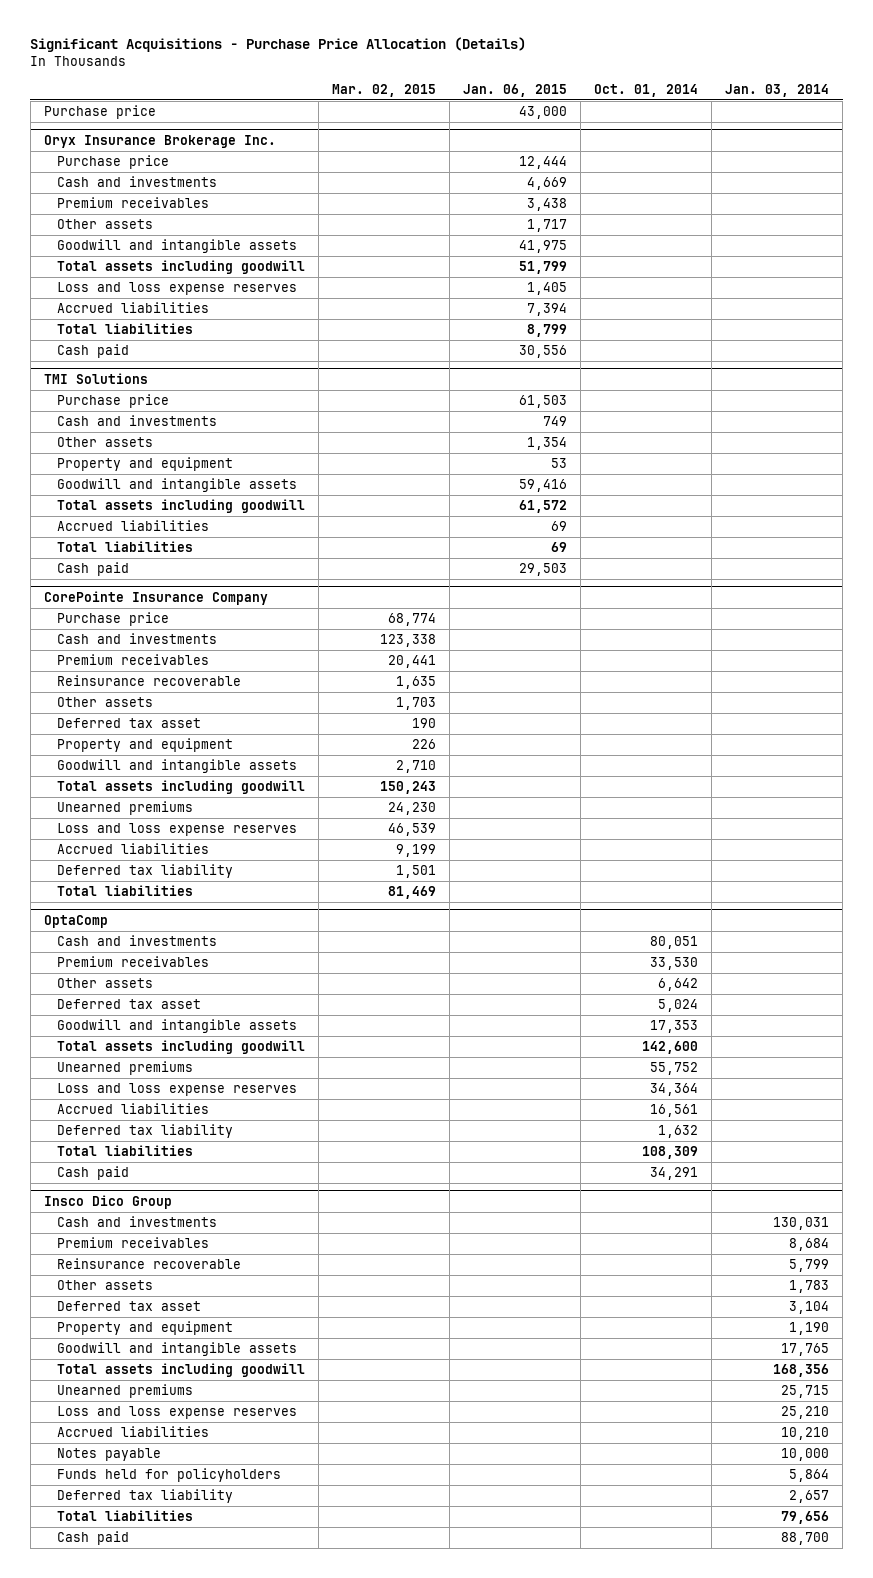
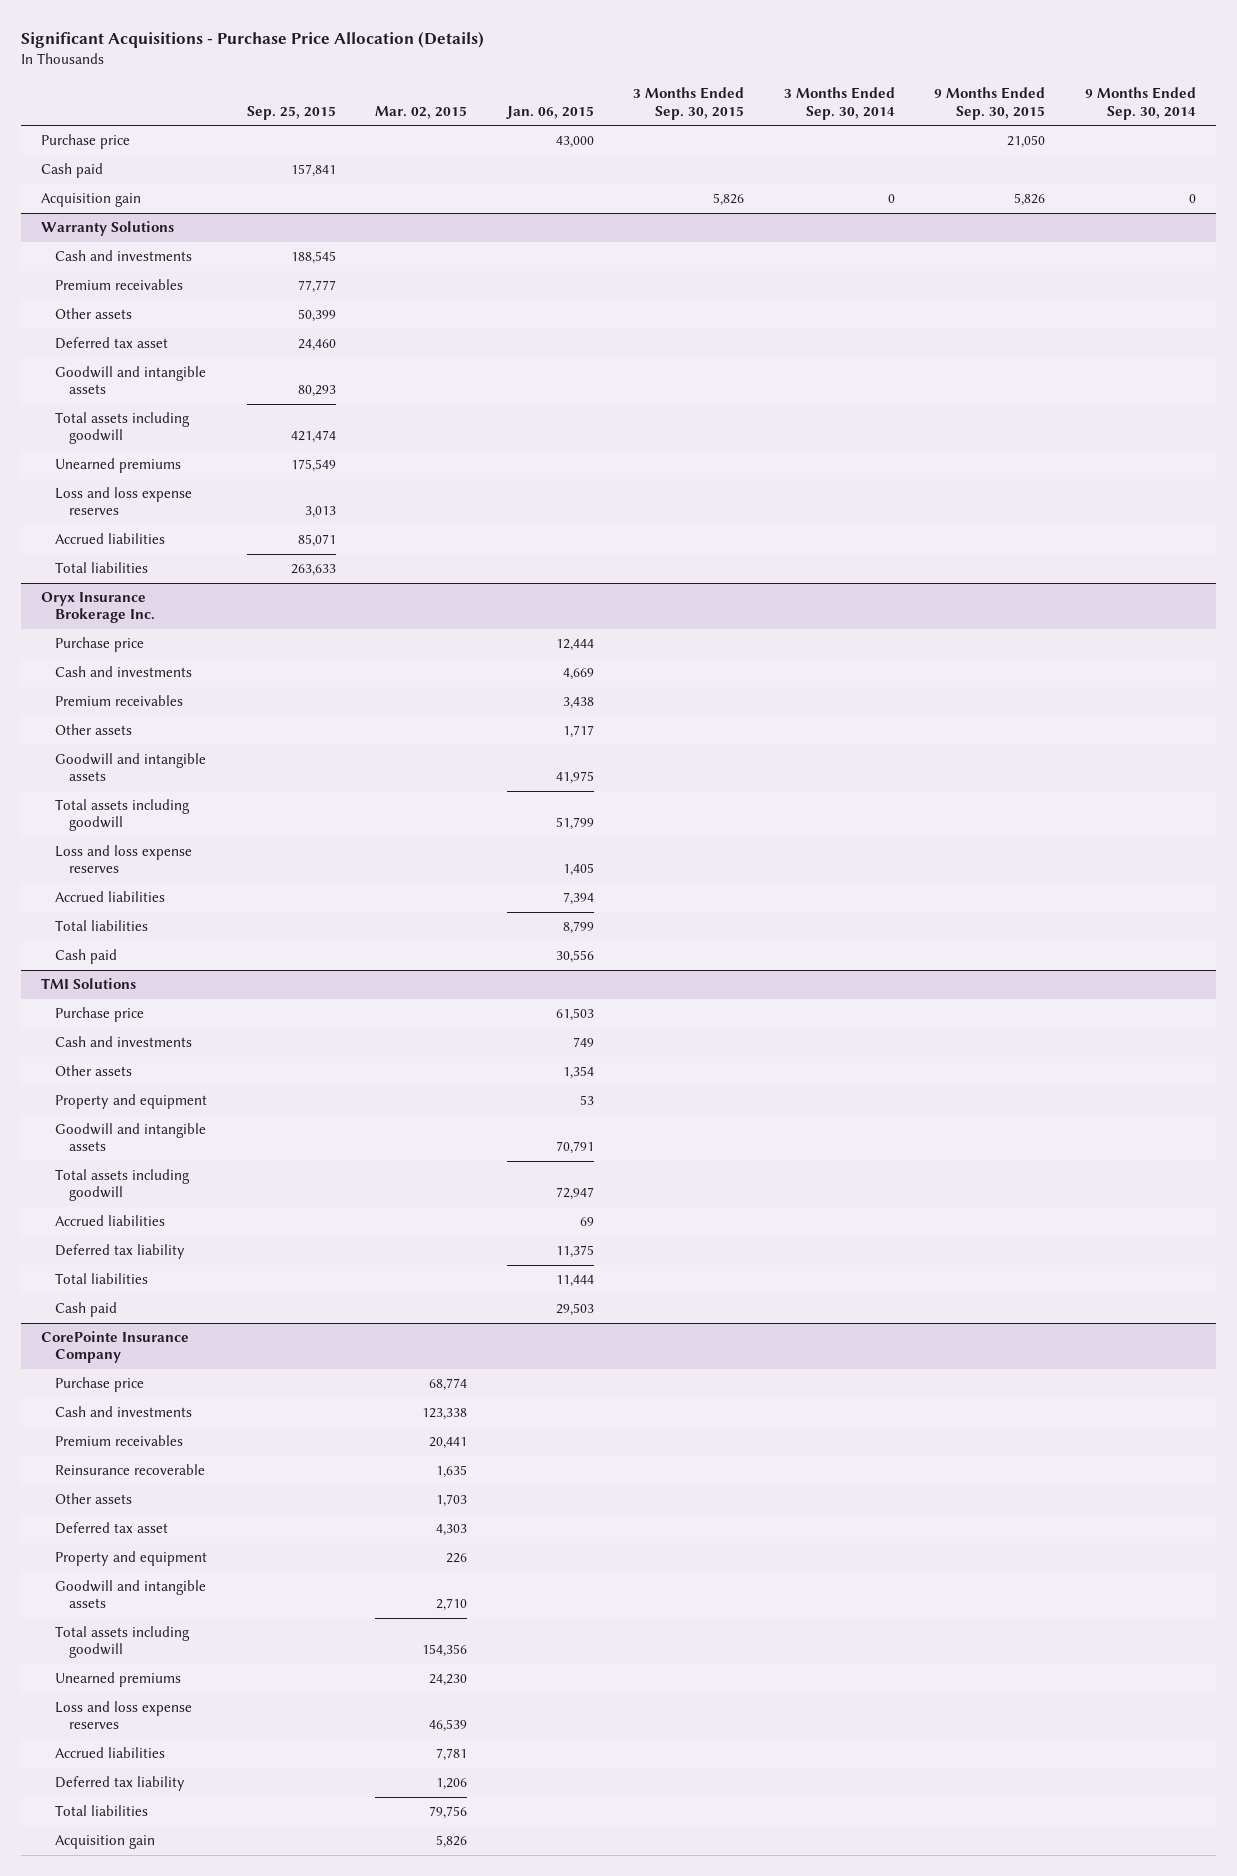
[594,83,699,97] Oct. 01, 2014 -> none
[725,83,830,97] Jan. 03, 2014 -> none
none -> [246,105,336,120] Sep. 25, 2015
none -> [633,87,745,120] 3 Months Ended Sep. 30, 2015
none -> [783,87,895,120] 3 Months Ended Sep. 30, 2014
none -> [934,87,1046,120] 9 Months Ended Sep. 30, 2015
none -> [1085,87,1197,120] 9 Months Ended Sep. 30, 2014
none -> [41,163,104,179] Cash paid
none -> [41,193,142,208] Acquisition gain
none -> [41,221,175,237] Warranty Solutions
none -> [55,250,193,262] Cash and investments
none -> [55,279,184,291] Premium receivables
none -> [55,308,133,320] Other assets
none -> [55,337,169,350] Deferred tax asset
none -> [55,366,207,395] Goodwill and intangible assets
none -> [55,412,191,445] Total assets including goodwill
none -> [55,458,182,474] Unearned premiums
none -> [55,487,193,516] Loss and loss expense reserves
none -> [55,533,166,545] Accrued liabilities
none -> [55,562,149,574] Total liabilities
[519,479,568,493] 59,416 -> [555,1141,594,1155] 70,791
[519,500,568,514] 61,572 -> [555,1187,594,1201] 72,947
none -> [55,1244,186,1260] Deferred tax liability
[551,542,568,553] 69 -> [555,1275,594,1288] 11,444
[412,718,437,729] 190 -> [436,1524,468,1537] 4,303
[380,781,437,795] 150,243 -> [422,1644,468,1658] 154,356
[43,915,108,929] OptaComp -> none
[57,935,218,947] Cash and investments -> none
[57,956,210,968] Premium receivables -> none
[57,978,154,989] Other assets -> none
[57,999,202,1010] Deferred tax asset -> none
[57,1019,298,1034] Goodwill and intangible assets -> none
[57,1040,306,1055] Total assets including goodwill -> none
[57,1061,194,1076] Unearned premiums -> none
[57,1083,298,1097] Loss and loss expense reserves -> none
[57,1103,210,1115] Accrued liabilities -> none
[57,1124,234,1139] Deferred tax liability -> none
[57,1145,194,1157] Total liabilities -> none
[57,1166,130,1181] Cash paid -> none
[43,1195,172,1210] Insco Dico Group -> none
[57,1216,218,1228] Cash and investments -> none
[57,1237,210,1249] Premium receivables -> none
[57,1258,242,1270] Reinsurance recoverable -> none
[57,1280,154,1291] Other assets -> none
[57,1301,202,1312] Deferred tax asset -> none
[57,1321,234,1336] Property and equipment -> none
[57,1342,298,1357] Goodwill and intangible assets -> none
[57,1363,306,1378] Total assets including goodwill -> none
[57,1384,194,1399] Unearned premiums -> none
[57,1406,298,1420] Loss and loss expense reserves -> none
[57,1426,210,1438] Accrued liabilities -> none
[57,1448,162,1462] Notes payable -> none
[57,1468,282,1483] Funds held for policyholders -> none
[57,1489,234,1504] Deferred tax liability -> none
[57,1510,194,1522] Total liabilities -> none
[57,1531,130,1546] Cash paid -> none
[396,844,437,858] 9,199 -> [436,1748,468,1762] 7,781
[396,865,437,879] 1,501 -> [436,1778,468,1791] 1,206
[388,886,437,900] 81,469 -> [429,1806,468,1820] 79,756
none -> [55,1835,156,1850] Acquisition gain

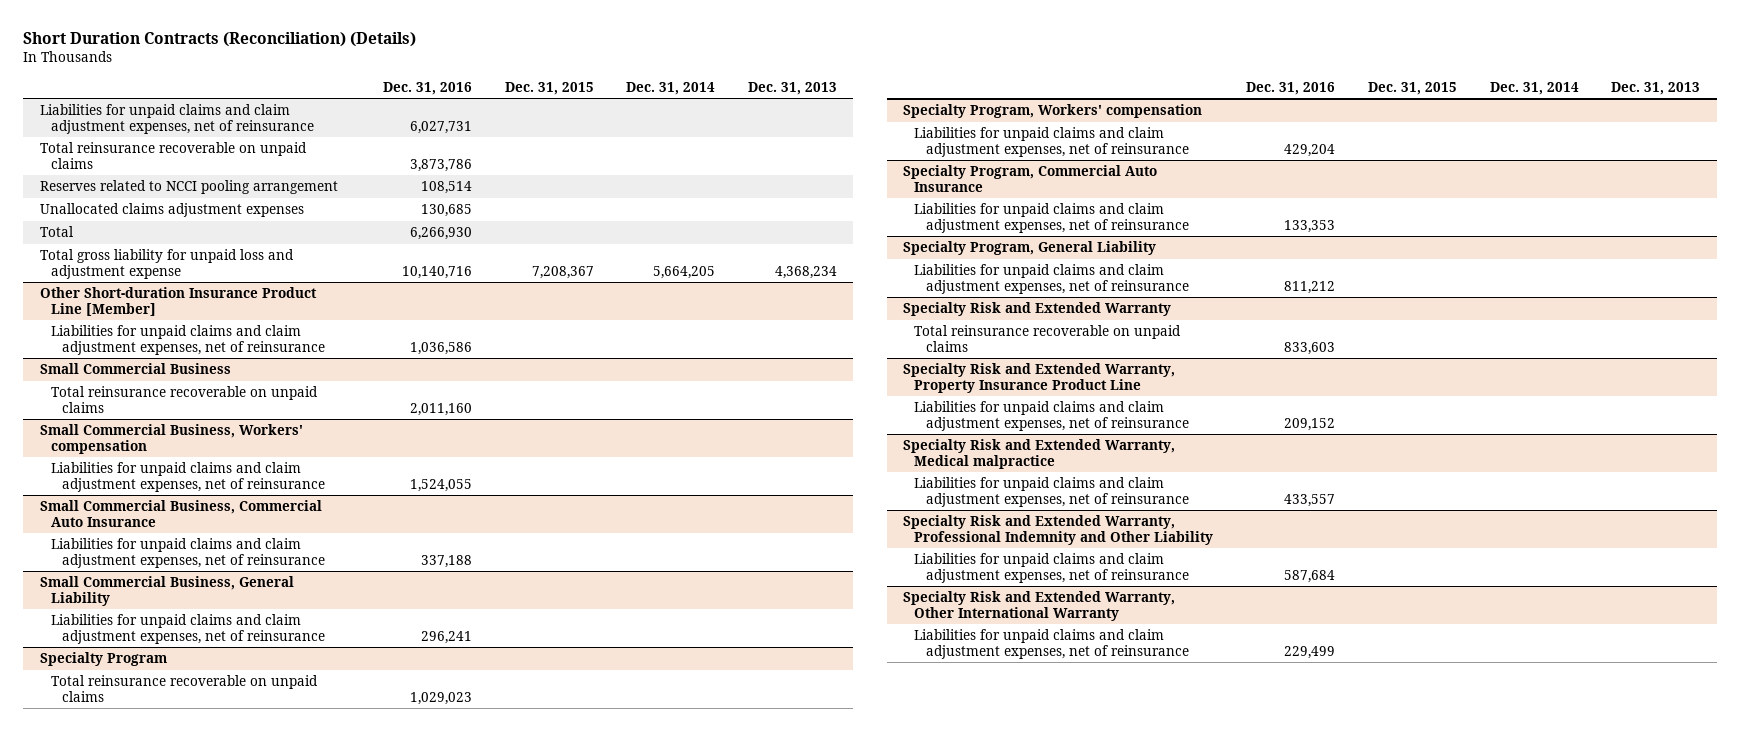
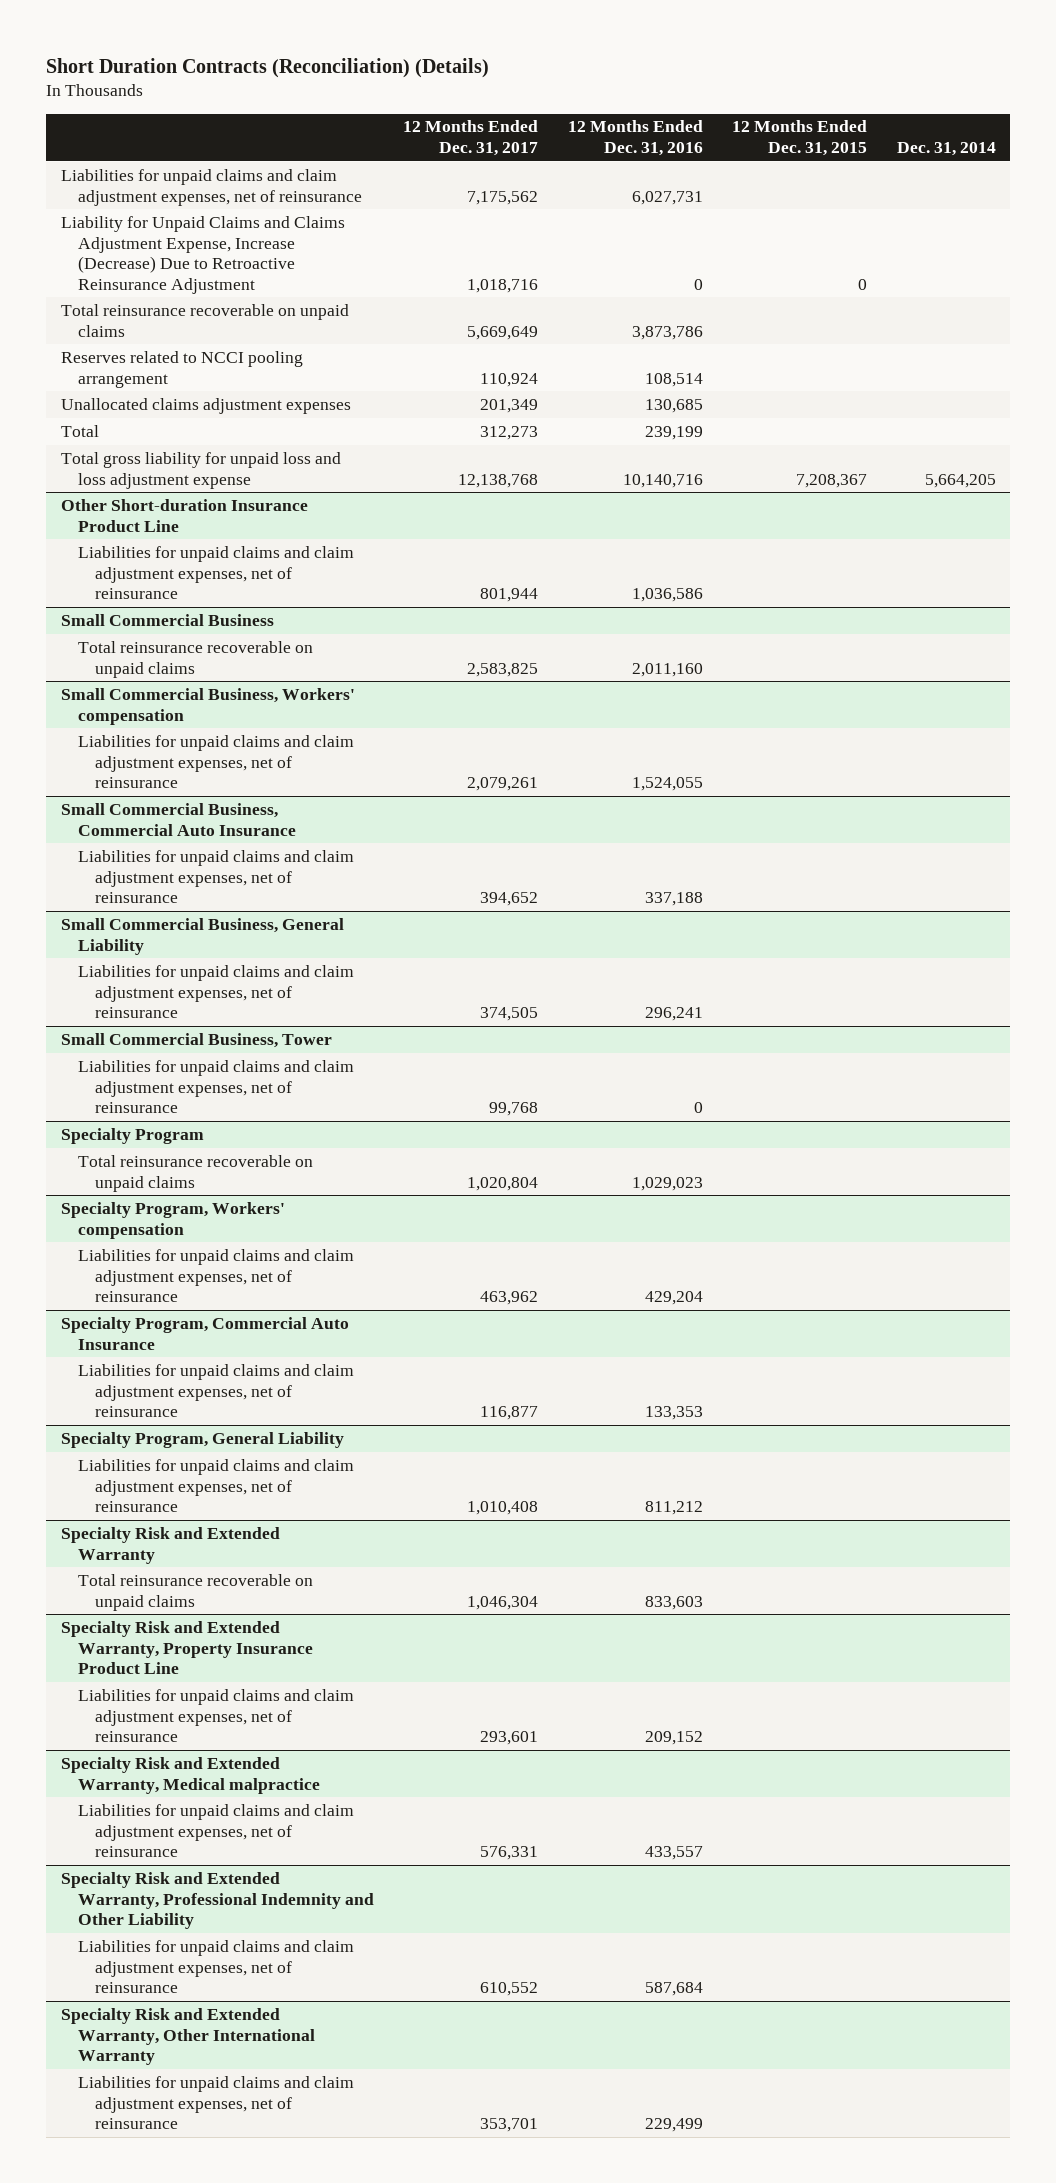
[382,81,472,95] Dec. 31, 2016 -> none
[504,81,594,95] Dec. 31, 2015 -> none
[747,81,837,95] Dec. 31, 2013 -> none
none -> [403,120,539,157] 12 Months Ended Dec. 31, 2017
none -> [567,120,703,157] 12 Months Ended Dec. 31, 2016
none -> [732,120,868,157] 12 Months Ended Dec. 31, 2015
none -> [60,215,345,294] Liability for Unpaid Claims and Claims Adjustment Expense, Increase (Decrease) Due to Retroactive Reinsurance Adjustment
[39,249,294,279] Total gross liability for unpaid loss and adjustment expense -> [60,451,341,489] Total gross liability for unpaid loss and loss adjustment expense
[39,287,317,316] Other Short-duration Insurance Product Line [Member] -> [60,498,308,532] Other Short-duration Insurance Product Line
none -> [60,1032,332,1048] Small Commercial Business, Tower
none -> [77,1059,354,1114] Liabilities for unpaid claims and claim adjustment expenses, net of reinsurance

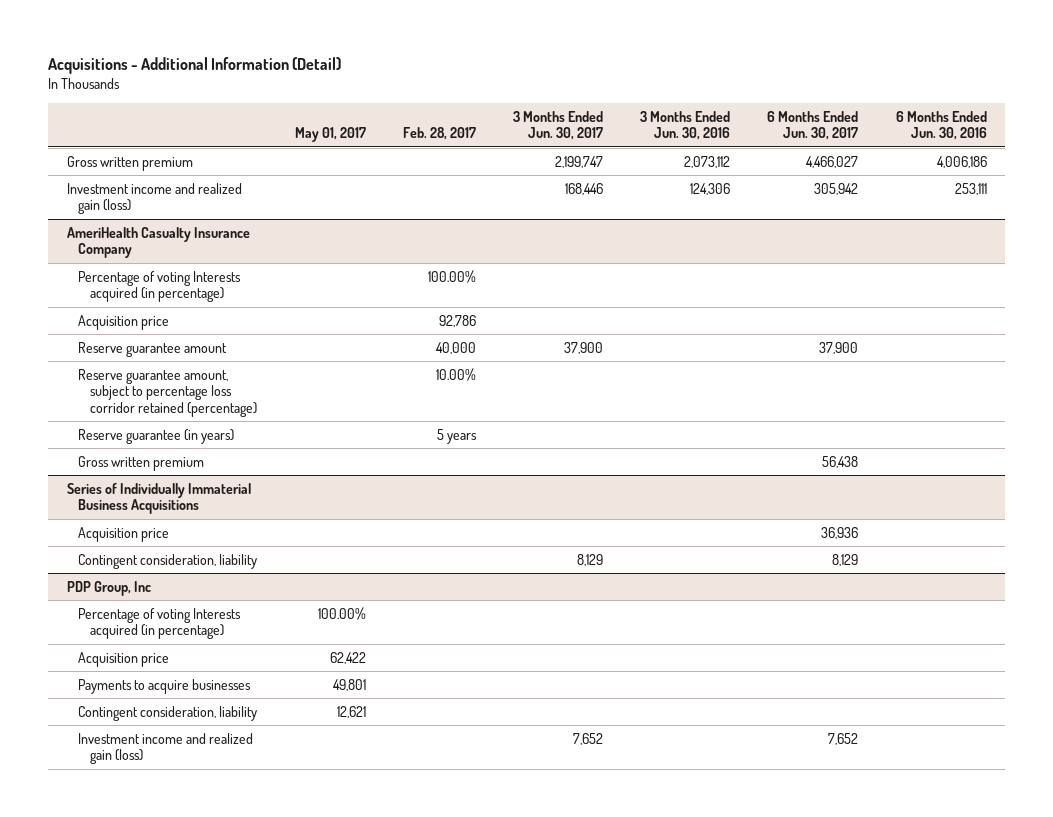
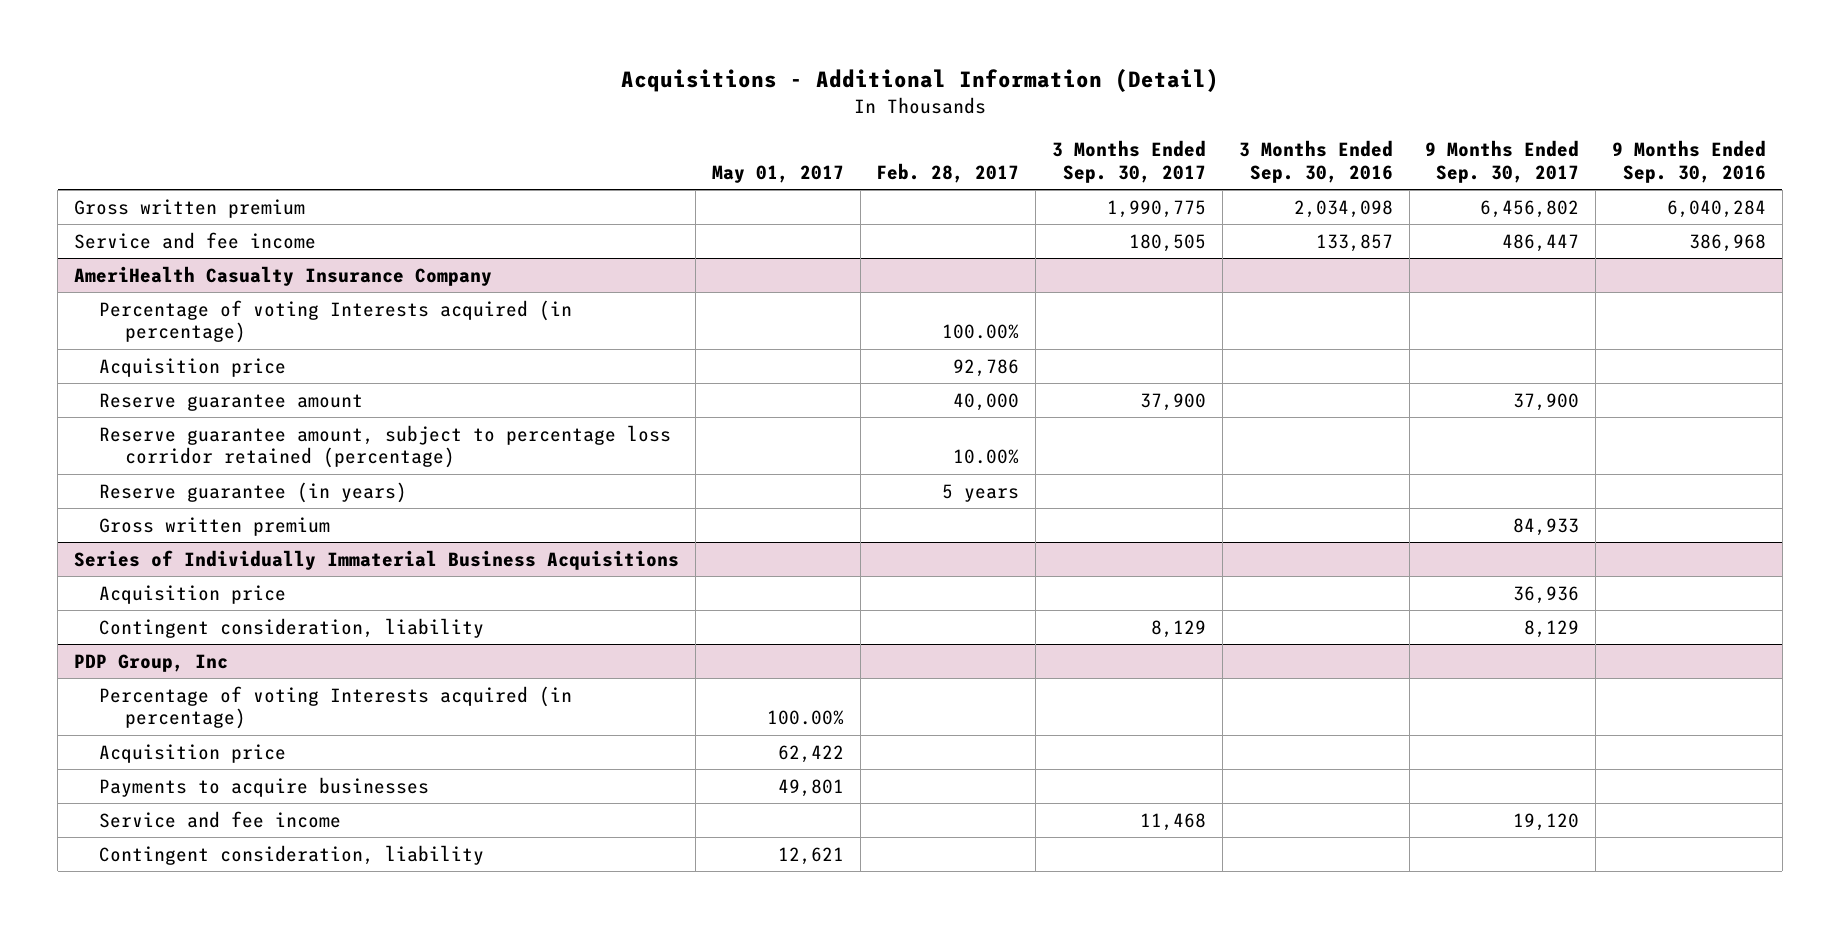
[512,111,603,141] 3 Months Ended Jun. 30, 2017 -> none
[640,111,731,141] 3 Months Ended Jun. 30, 2016 -> none
[767,111,859,141] 6 Months Ended Jun. 30, 2017 -> none
[895,111,987,141] 6 Months Ended Jun. 30, 2016 -> none
none -> [1052,140,1207,183] 3 Months Ended Sep. 30, 2017
none -> [1238,140,1393,183] 3 Months Ended Sep. 30, 2016
none -> [1425,140,1580,183] 9 Months Ended Sep. 30, 2017
none -> [1612,140,1767,183] 9 Months Ended Sep. 30, 2016
[66,182,242,215] Investment income and realized gain (loss) -> [74,231,317,249] Service and fee income
none -> [99,810,342,828] Service and fee income
[78,732,254,765] Investment income and realized gain (loss) -> none

